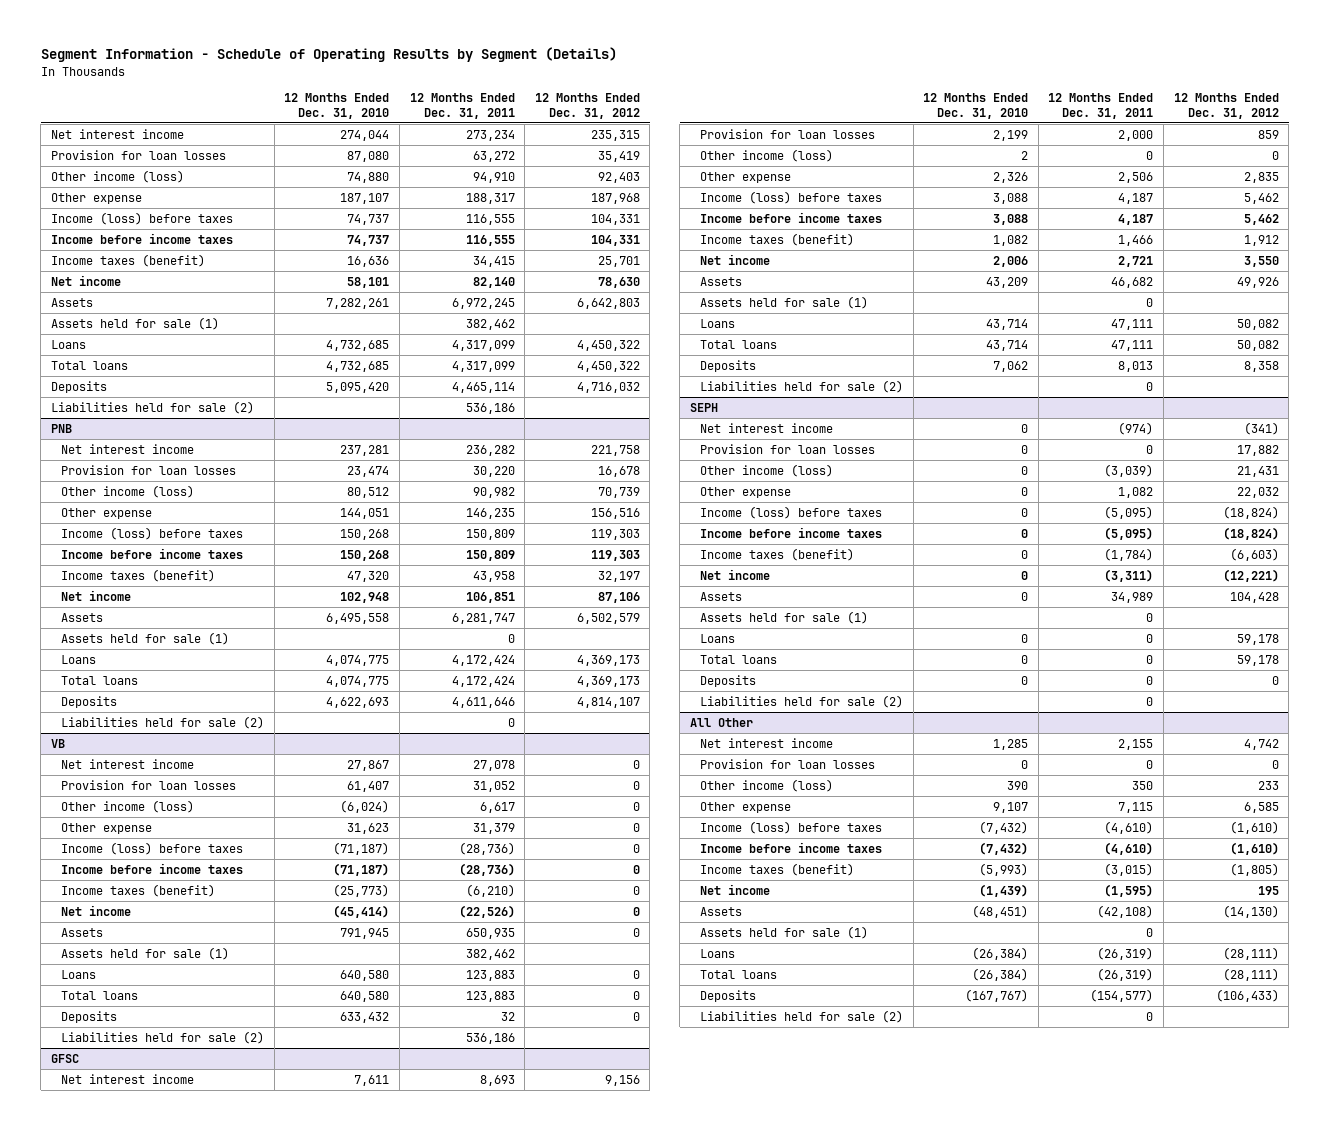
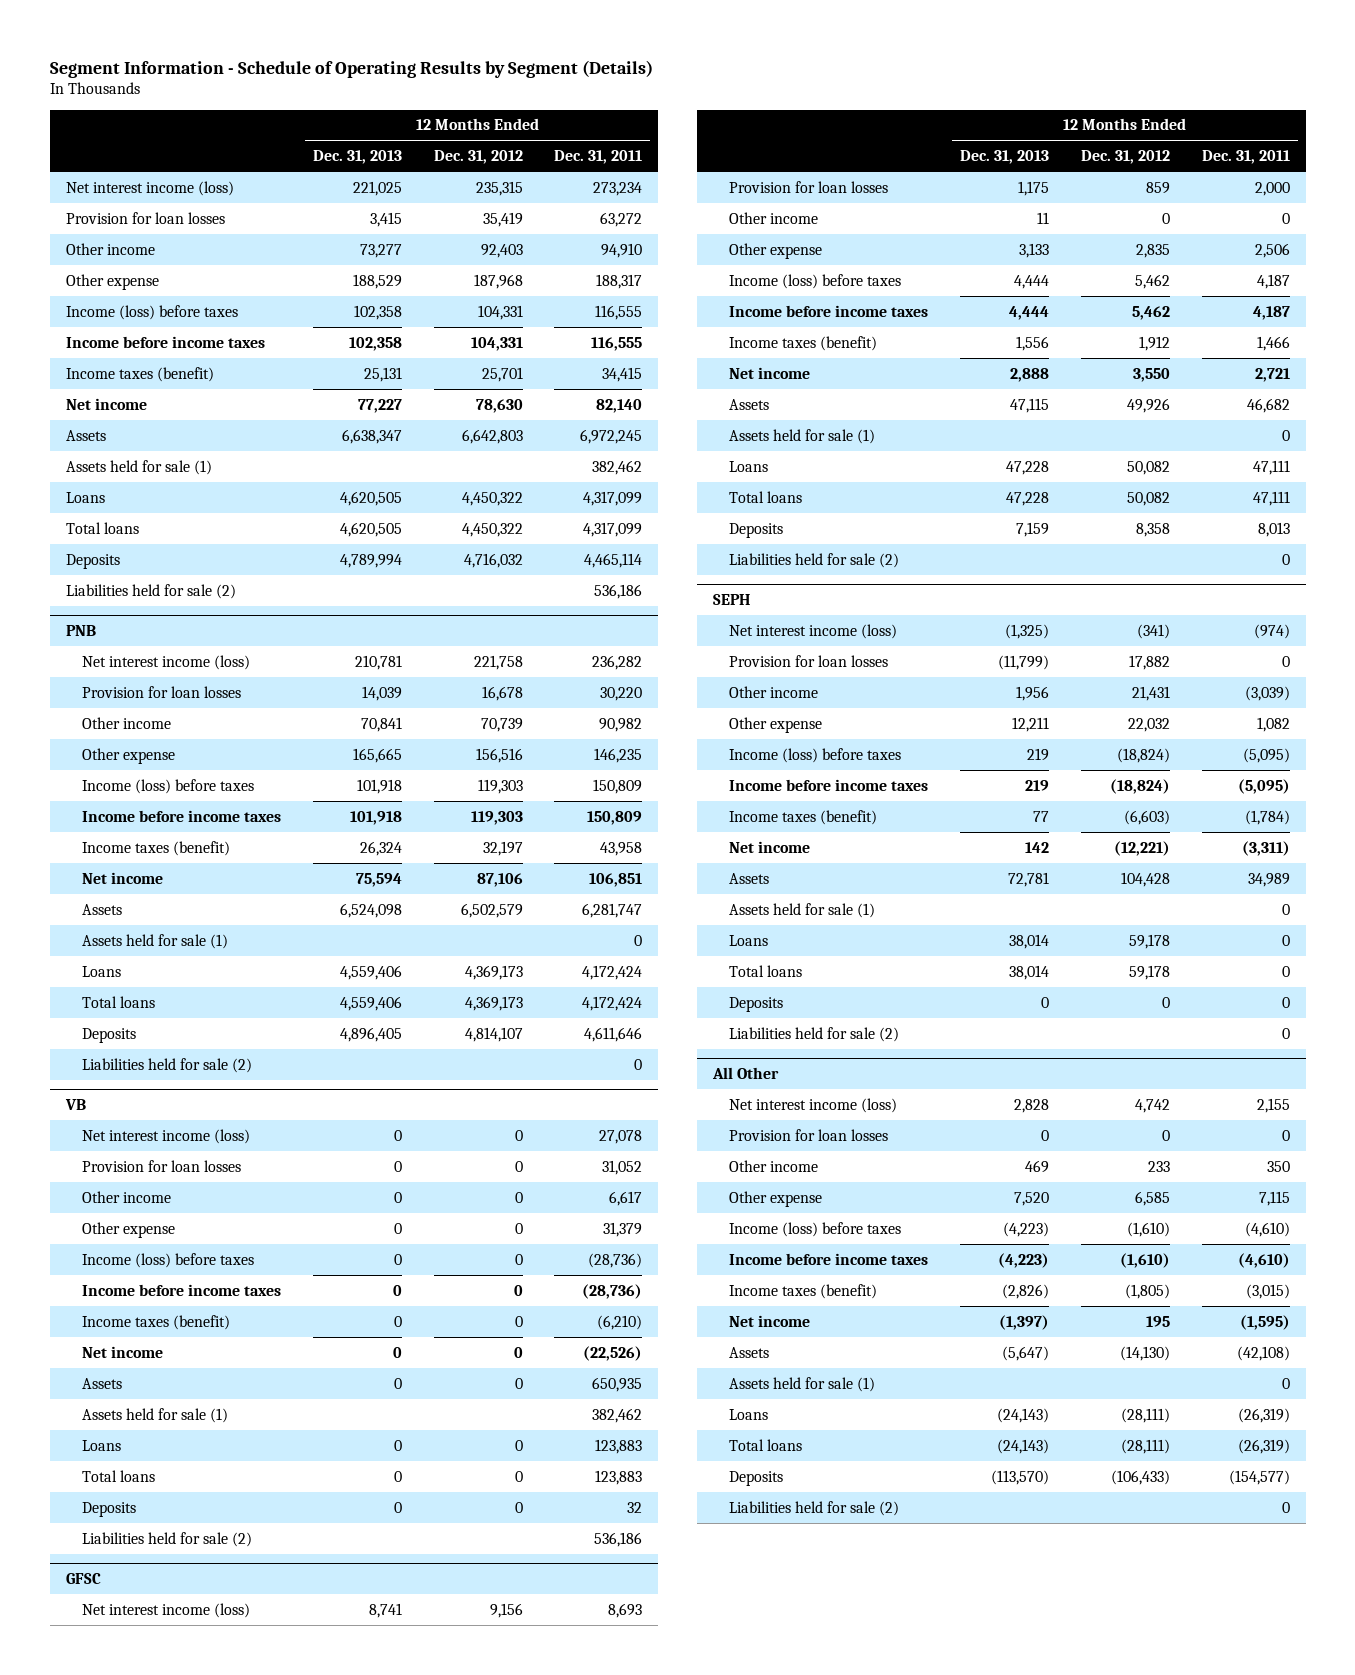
[284,93,390,119] 12 Months Ended Dec. 31, 2010 -> none
none -> [312,149,402,164] Dec. 31, 2013
[50,128,184,139] Net interest income -> [65,180,234,196] Net interest income (loss)
[50,169,184,183] Other income (loss) -> [65,242,155,255] Other income
[61,443,195,454] Net interest income -> [81,654,250,670] Net interest income (loss)
[61,484,195,498] Other income (loss) -> [81,716,171,729] Other income
[61,758,195,769] Net interest income -> [81,1128,250,1144] Net interest income (loss)
[61,799,195,813] Other income (loss) -> [81,1190,171,1203] Other income
[61,1073,195,1084] Net interest income -> [81,1602,250,1618] Net interest income (loss)
[700,148,834,162] Other income (loss) -> [729,211,819,224] Other income
[700,422,834,433] Net interest income -> [729,623,898,639] Net interest income (loss)
[700,463,834,477] Other income (loss) -> [729,685,819,698] Other income
[700,737,834,748] Net interest income -> [729,1097,898,1113] Net interest income (loss)
[700,778,834,792] Other income (loss) -> [729,1159,819,1172] Other income

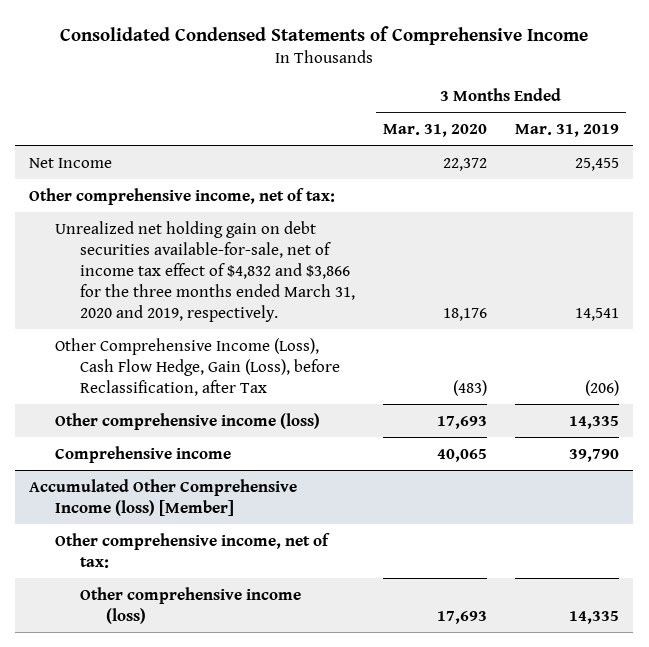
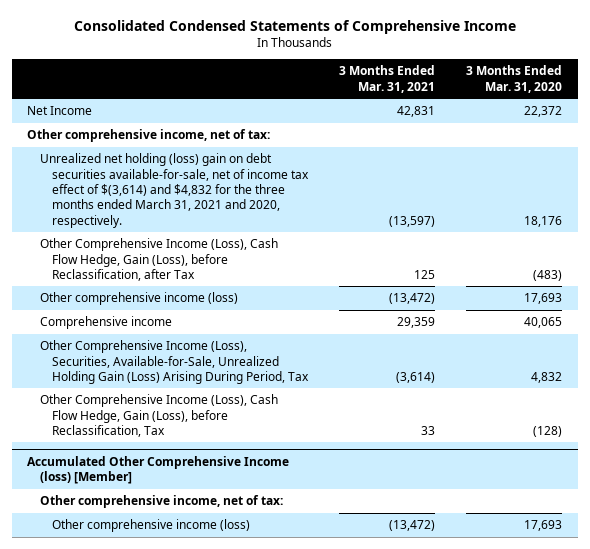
[515,124,620,138] Mar. 31, 2019 -> none
none -> [339,65,436,93] 3 Months Ended Mar. 31, 2021
[54,220,356,322] Unrealized net holding gain on debt securities available-for-sale, net of income tax effect of $4,832 and $3,866 for the three months ended March 31, 2020 and 2019, respectively. -> [39,153,310,228] Unrealized net holding (loss) gain on debt securities available-for-sale, net of income tax effect of $(3,614) and $4,832 for the three months ended March 31, 2021 and 2020, respectively.
none -> [39,340,310,384] Other Comprehensive Income (Loss), Securities, Available-for-Sale, Unrealized Holding Gain (Loss) Arising During Period, Tax
none -> [39,394,278,437] Other Comprehensive Income (Loss), Cash Flow Hedge, Gain (Loss), before Reclassification, Tax

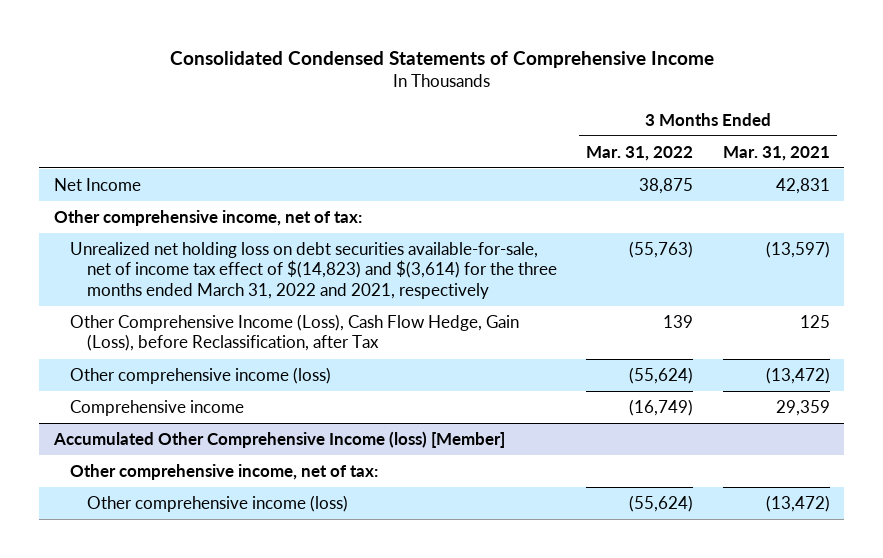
[466,65,563,93] 3 Months Ended Mar. 31, 2020 -> none
none -> [586,145,694,161] Mar. 31, 2022
[39,153,310,228] Unrealized net holding (loss) gain on debt securities available-for-sale, net of income tax effect of $(3,614) and $4,832 for the three months ended March 31, 2021 and 2020, respectively. -> [70,242,557,299] Unrealized net holding loss on debt securities available-for-sale, net of income tax effect of $(14,823) and $(3,614) for the three months ended March 31, 2022 and 2021, respectively
[39,340,310,384] Other Comprehensive Income (Loss), Securities, Available-for-Sale, Unrealized Holding Gain (Loss) Arising During Period, Tax -> none
[39,394,278,437] Other Comprehensive Income (Loss), Cash Flow Hedge, Gain (Loss), before Reclassification, Tax -> none

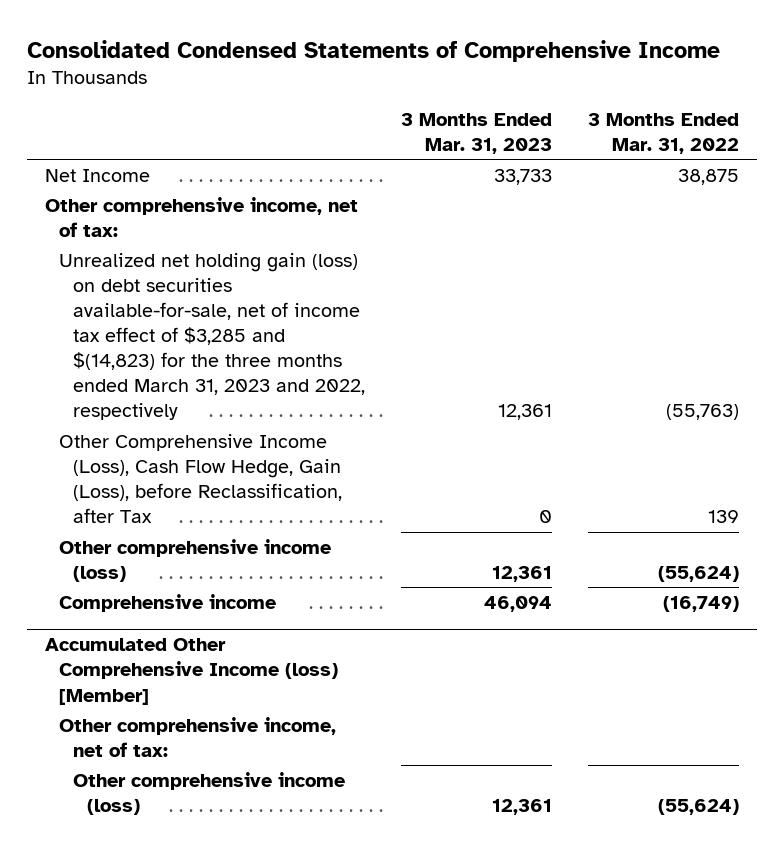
[722,145,830,161] Mar. 31, 2021 -> none
none -> [401,112,553,154] 3 Months Ended Mar. 31, 2023
[70,242,557,299] Unrealized net holding loss on debt securities available-for-sale, net of income tax effect of $(14,823) and $(3,614) for the three months ended March 31, 2022 and 2021, respectively -> [59,252,366,421] Unrealized net holding gain (loss) on debt securities available-for-sale, net of income tax effect of $3,285 and $(14,823) for the three months ended March 31, 2023 and 2022, respectively

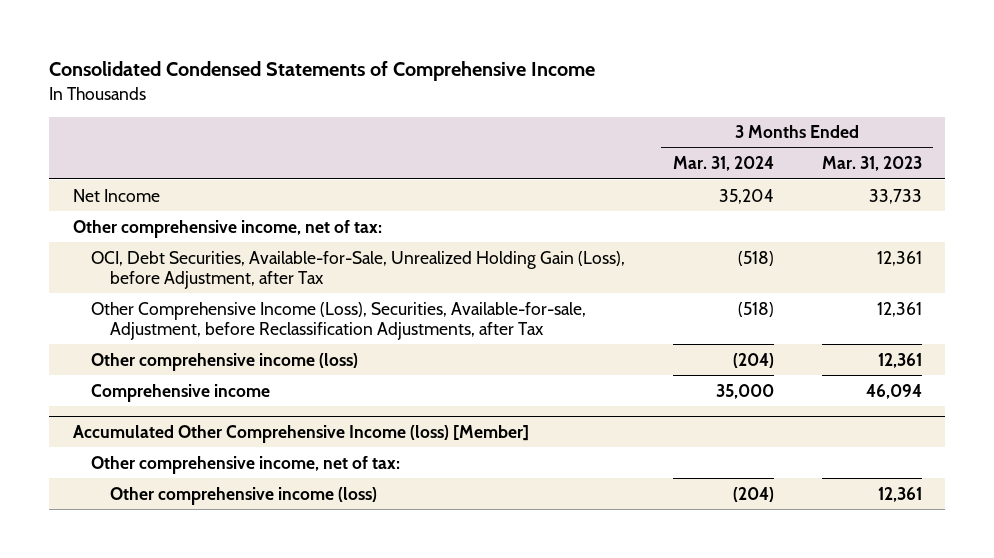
[587,112,739,154] 3 Months Ended Mar. 31, 2022 -> none
none -> [672,156,774,172] Mar. 31, 2024
[59,433,343,524] Other Comprehensive Income (Loss), Cash Flow Hedge, Gain (Loss), before Reclassification, after Tax -> none
[59,252,366,421] Unrealized net holding gain (loss) on debt securities available-for-sale, net of income tax effect of $3,285 and $(14,823) for the three months ended March 31, 2023 and 2022, respectively -> [91,250,626,289] OCI, Debt Securities, Available-for-Sale, Unrealized Holding Gain (Loss), before Adjustment, after Tax
none -> [91,301,587,340] Other Comprehensive Income (Loss), Securities, Available-for-sale, Adjustment, before Reclassification Adjustments, after Tax

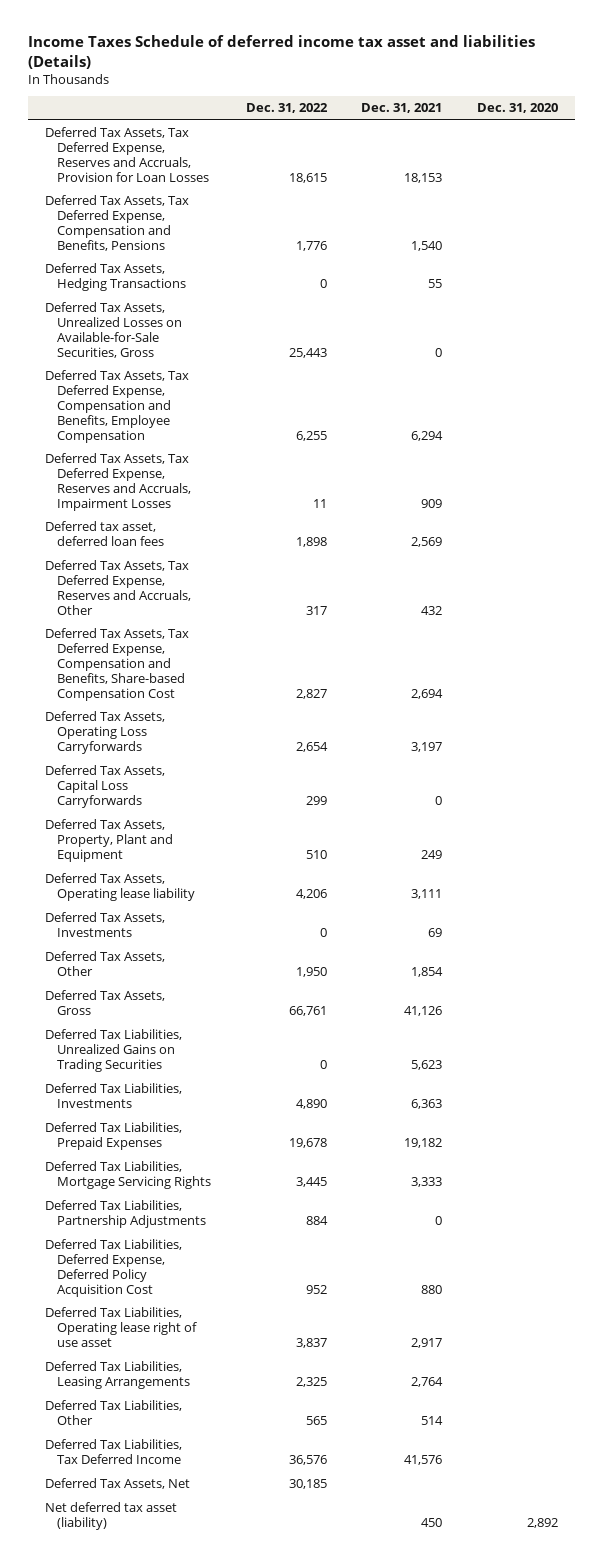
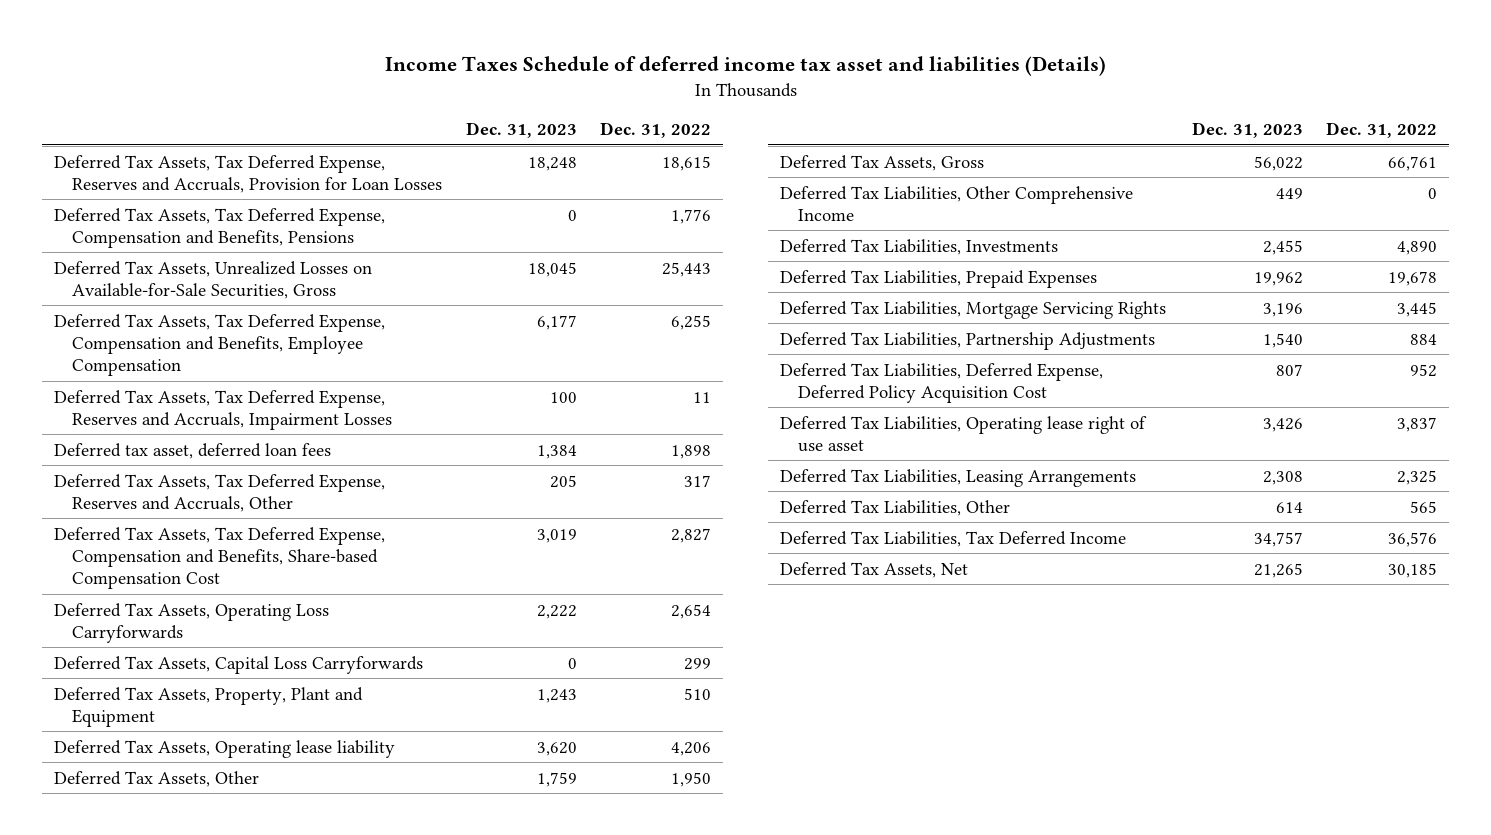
[361,103,443,114] Dec. 31, 2021 -> none
[477,103,559,114] Dec. 31, 2020 -> none
none -> [465,122,577,139] Dec. 31, 2023
[45,263,187,292] Deferred Tax Assets, Hedging Transactions -> none
[45,912,166,938] Deferred Tax Assets, Investments -> none
[45,1029,183,1073] Deferred Tax Liabilities, Unrealized Gains on Trading Securities -> none
none -> [780,185,1134,221] Deferred Tax Liabilities, Other Comprehensive Income
[45,1502,178,1531] Net deferred tax asset (liability) -> none

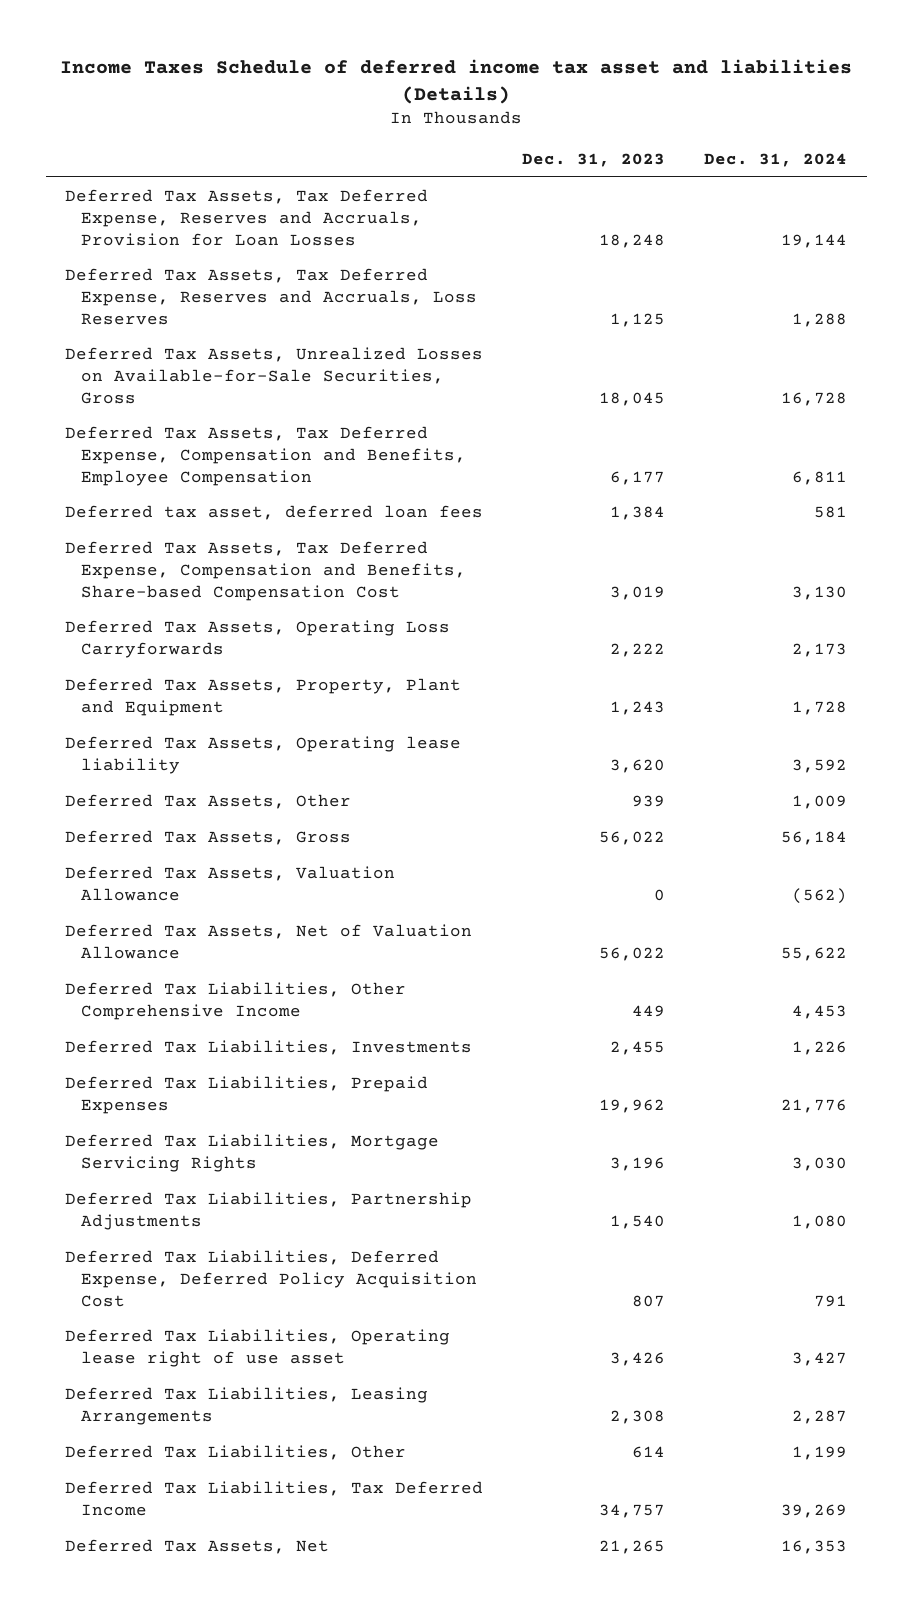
[599,122,711,139] Dec. 31, 2022 -> none
none -> [704,152,848,167] Dec. 31, 2024
[53,207,385,248] Deferred Tax Assets, Tax Deferred Expense, Compensation and Benefits, Pensions -> none
none -> [65,267,477,325] Deferred Tax Assets, Tax Deferred Expense, Reserves and Accruals, Loss Reserves
[53,389,393,430] Deferred Tax Assets, Tax Deferred Expense, Reserves and Accruals, Impairment Losses -> none
[53,473,385,512] Deferred Tax Assets, Tax Deferred Expense, Reserves and Accruals, Other -> none
[53,655,423,674] Deferred Tax Assets, Capital Loss Carryforwards -> none
[536,771,577,787] 1,759 -> [632,794,666,807] 939
none -> [65,865,396,901] Deferred Tax Assets, Valuation Allowance
none -> [65,923,473,959] Deferred Tax Assets, Net of Valuation Allowance

